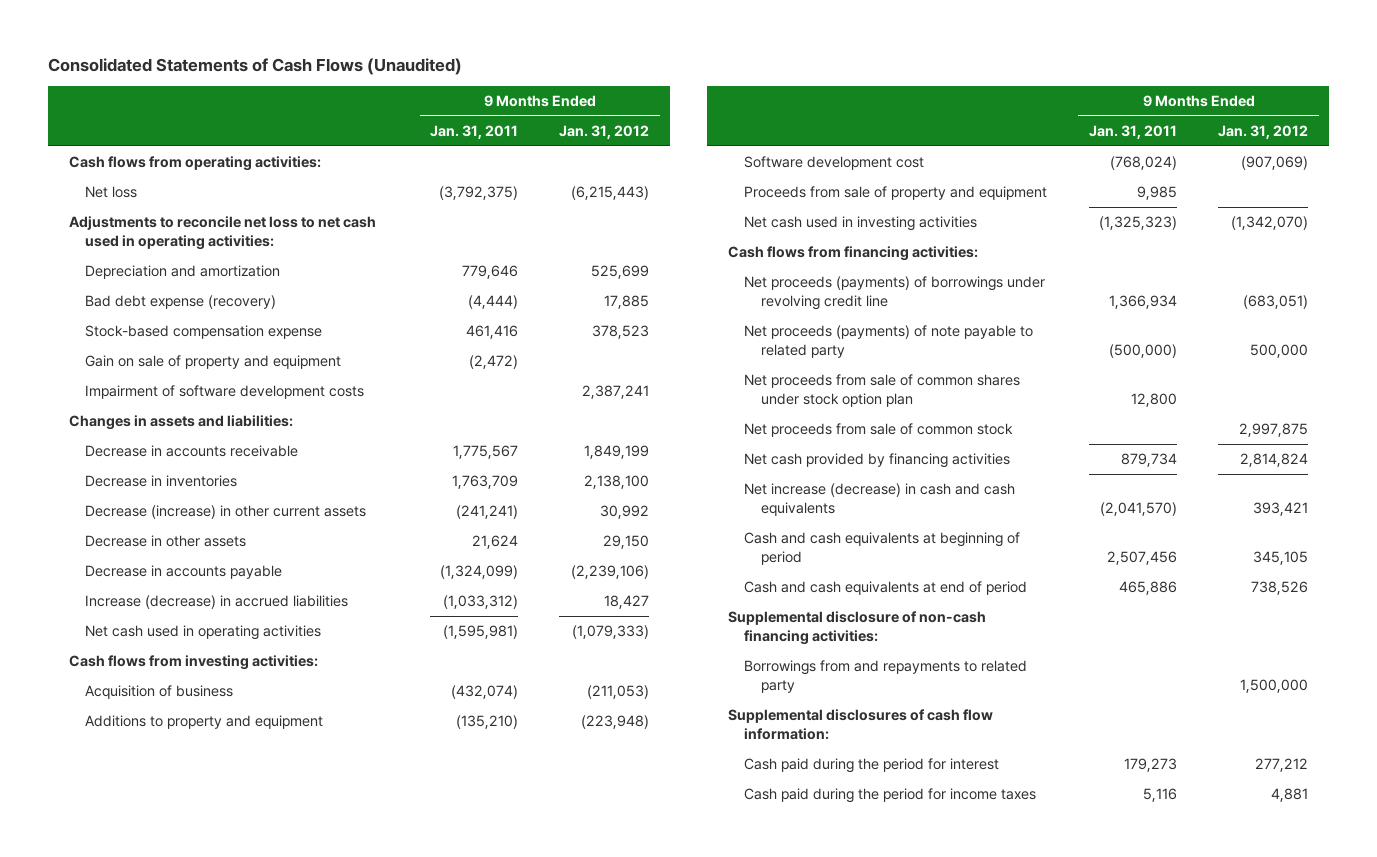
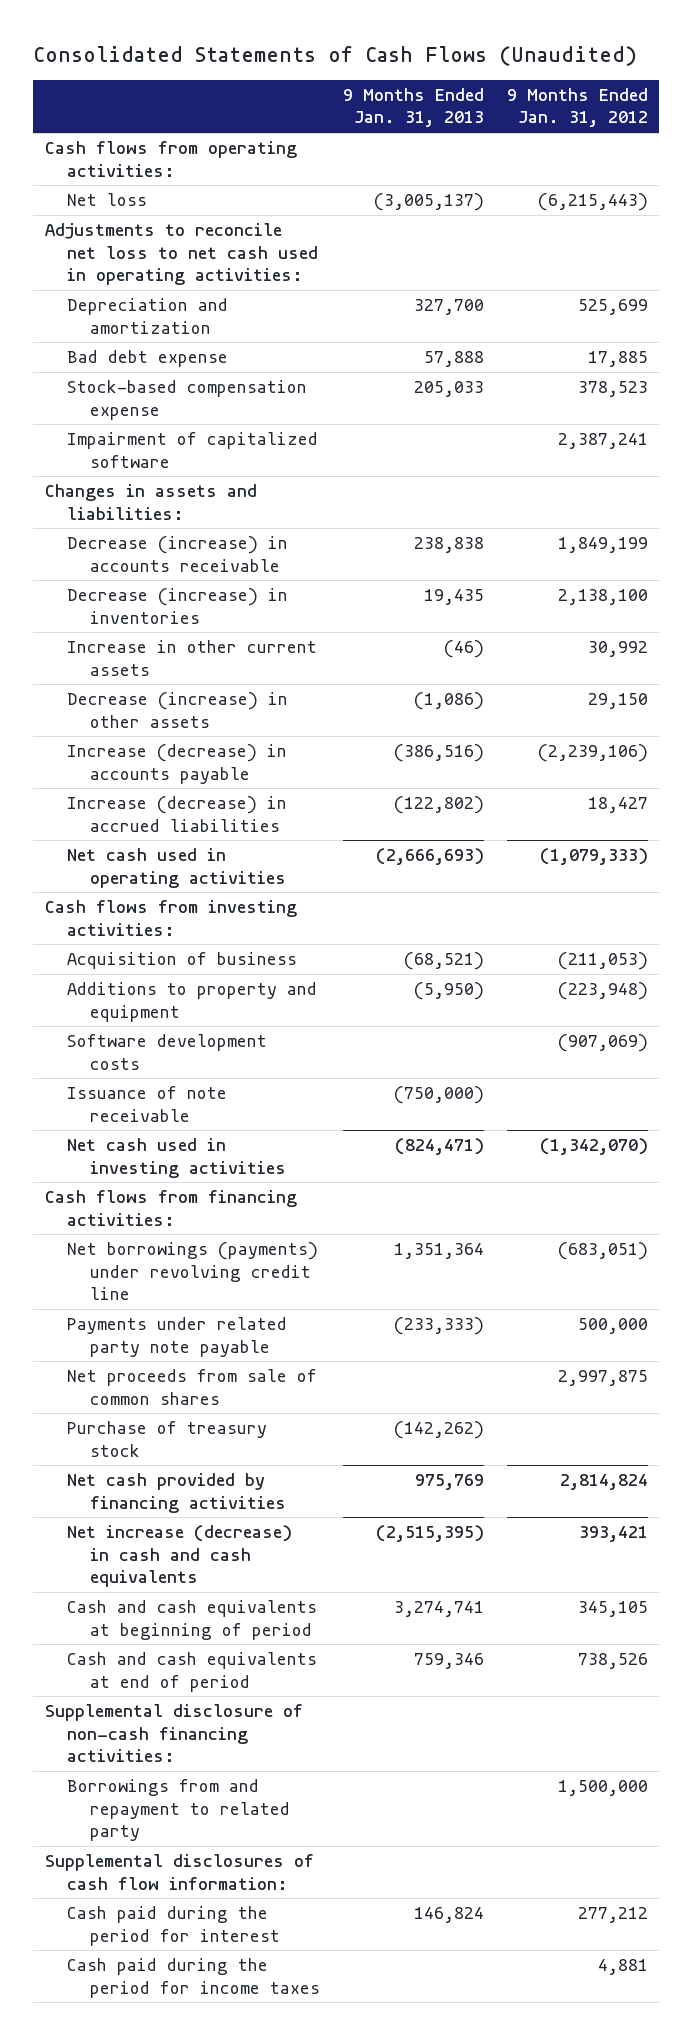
[429,124,518,139] Jan. 31, 2011 -> none
none -> [342,88,484,128] 9 Months Ended Jan. 31, 2013
[85,295,277,310] Bad debt expense (recovery) -> [67,350,229,368] Bad debt expense
[85,355,342,370] Gain on sale of property and equipment -> none
[85,385,365,400] Impairment of software development costs -> [67,432,319,468] Impairment of capitalized software
[85,445,299,458] Decrease in accounts receivable -> [67,536,289,572] Decrease (increase) in accounts receivable
[85,475,238,488] Decrease in inventories -> [67,588,289,624] Decrease (increase) in inventories
[85,505,367,520] Decrease (increase) in other current assets -> [67,640,318,676] Increase in other current assets
[85,535,247,548] Decrease in other assets -> [67,692,289,728] Decrease (increase) in other assets
[85,565,283,580] Decrease in accounts payable -> [67,744,288,784] Increase (decrease) in accounts payable
[744,186,1048,201] Proceeds from sale of property and equipment -> none
[744,156,925,171] Software development cost -> [67,1034,268,1070] Software development costs
none -> [67,1086,228,1122] Issuance of note receivable
[744,374,1021,408] Net proceeds from sale of common shares under stock option plan -> none
[744,276,1046,311] Net proceeds (payments) of borrowings under revolving credit line -> [67,1242,319,1300] Net borrowings (payments) under revolving credit line
[744,325,1034,359] Net proceeds (payments) of note payable to related party -> [67,1317,288,1357] Payments under related party note payable
[744,423,1014,438] Net proceeds from sale of common stock -> [67,1369,318,1405] Net proceeds from sale of common shares
none -> [67,1421,268,1457] Purchase of treasury stock
[744,660,1028,694] Borrowings from and repayments to related party -> [67,1779,290,1841] Borrowings from and repayment to related party

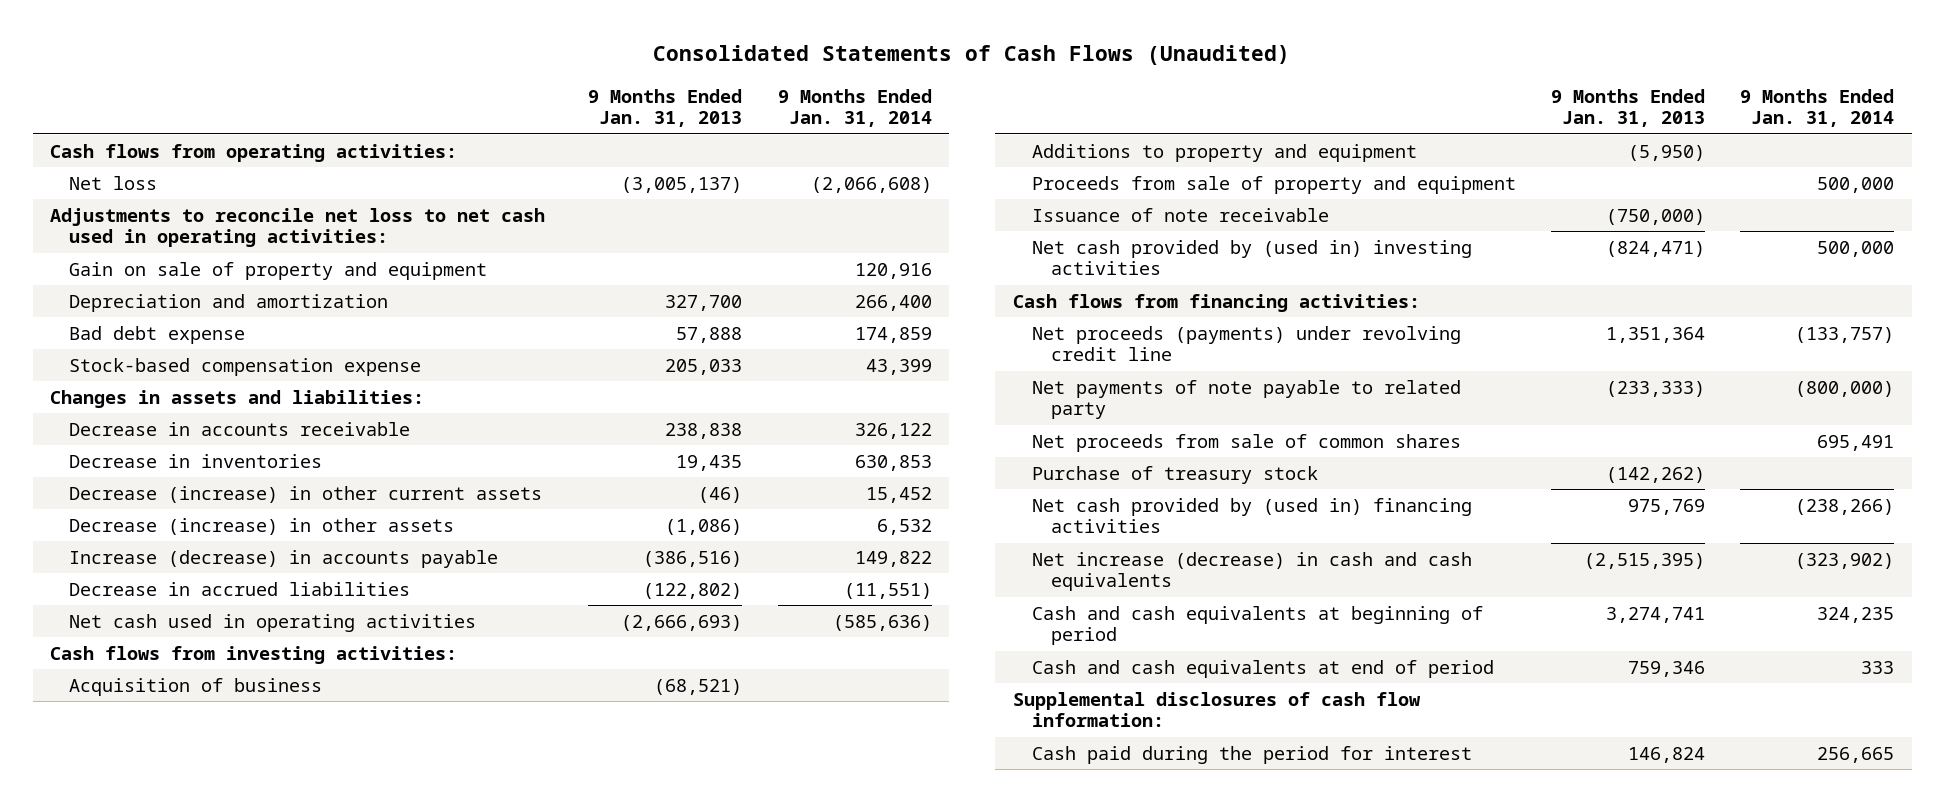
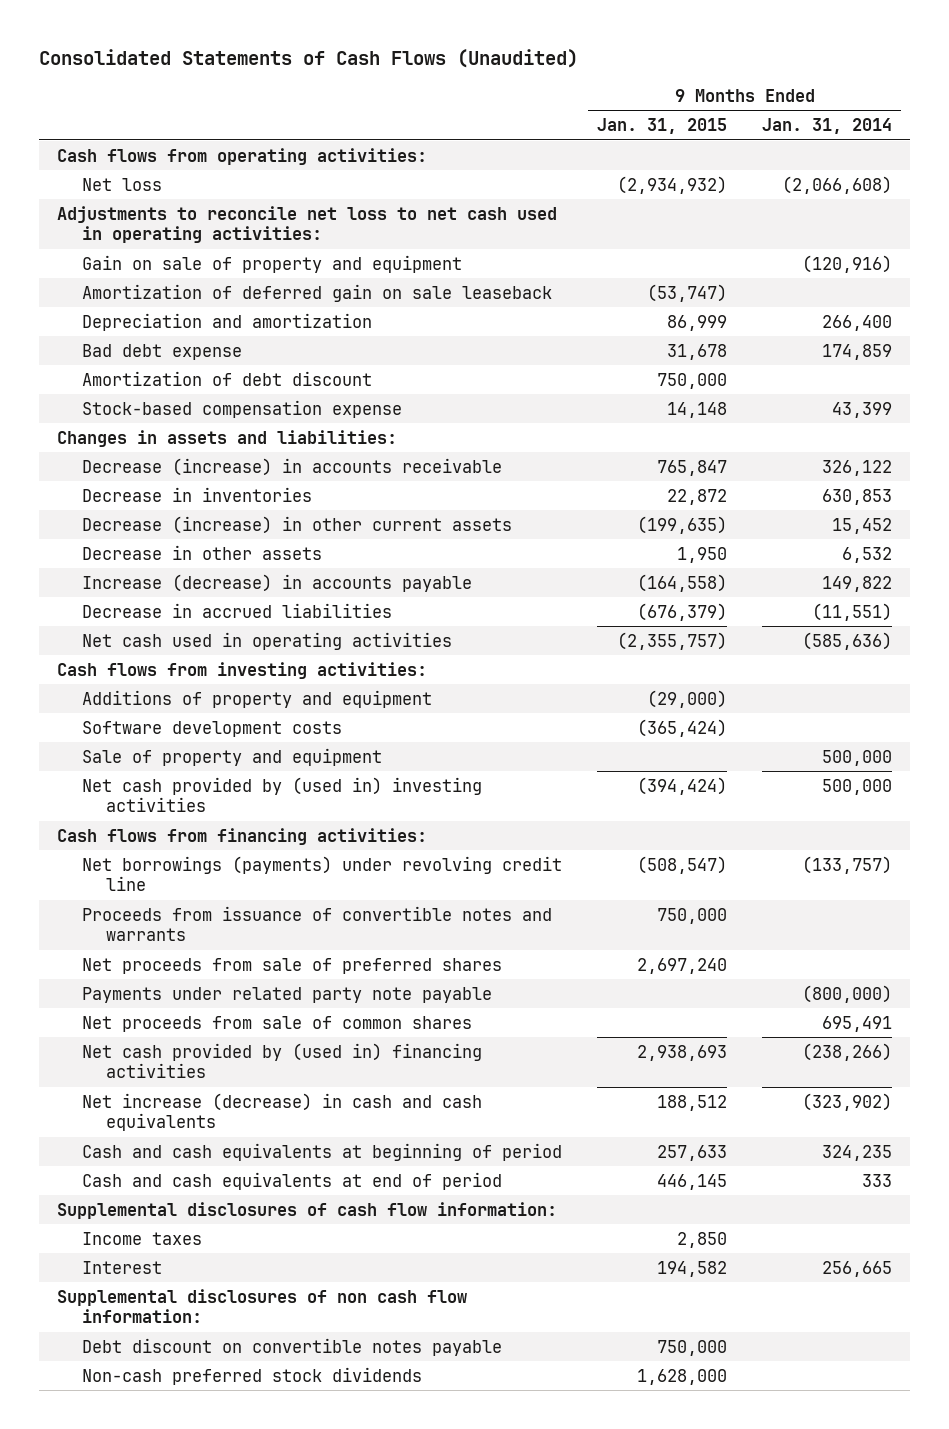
[588,88,743,128] 9 Months Ended Jan. 31, 2013 -> none
none -> [596,118,727,135] Jan. 31, 2015
[854,262,932,279] 120,916 -> [802,254,893,273] (120,916)
none -> [81,283,552,302] Amortization of deferred gain on sale leaseback
none -> [81,370,372,386] Amortization of debt discount
[69,421,411,436] Decrease in accounts receivable -> [81,457,502,476] Decrease (increase) in accounts receivable
[69,517,455,535] Decrease (increase) in other assets -> [81,544,322,560] Decrease in other assets
[69,677,323,696] Acquisition of business -> none
[1031,207,1329,222] Issuance of note receivable -> none
[1031,143,1417,162] Additions to property and equipment -> [81,689,432,708] Additions of property and equipment
none -> [81,720,342,737] Software development costs
[1031,175,1516,194] Proceeds from sale of property and equipment -> [81,747,382,766] Sale of property and equipment
[1031,325,1461,362] Net proceeds (payments) under revolving credit line -> [81,855,562,892] Net borrowings (payments) under revolving credit line
none -> [81,905,552,942] Proceeds from issuance of convertible notes and warrants
none -> [81,957,502,974] Net proceeds from sale of preferred shares
[1031,379,1461,420] Net payments of note payable to related party -> [81,986,492,1003] Payments under related party note payable
[1031,465,1318,484] Purchase of treasury stock -> none
none -> [81,1231,202,1245] Income taxes
[1031,745,1472,764] Cash paid during the period for interest -> [81,1260,162,1274] Interest
none -> [57,1288,468,1324] Supplemental disclosures of non cash flow information:
none -> [81,1337,502,1356] Debt discount on convertible notes payable
none -> [81,1366,422,1385] Non-cash preferred stock dividends

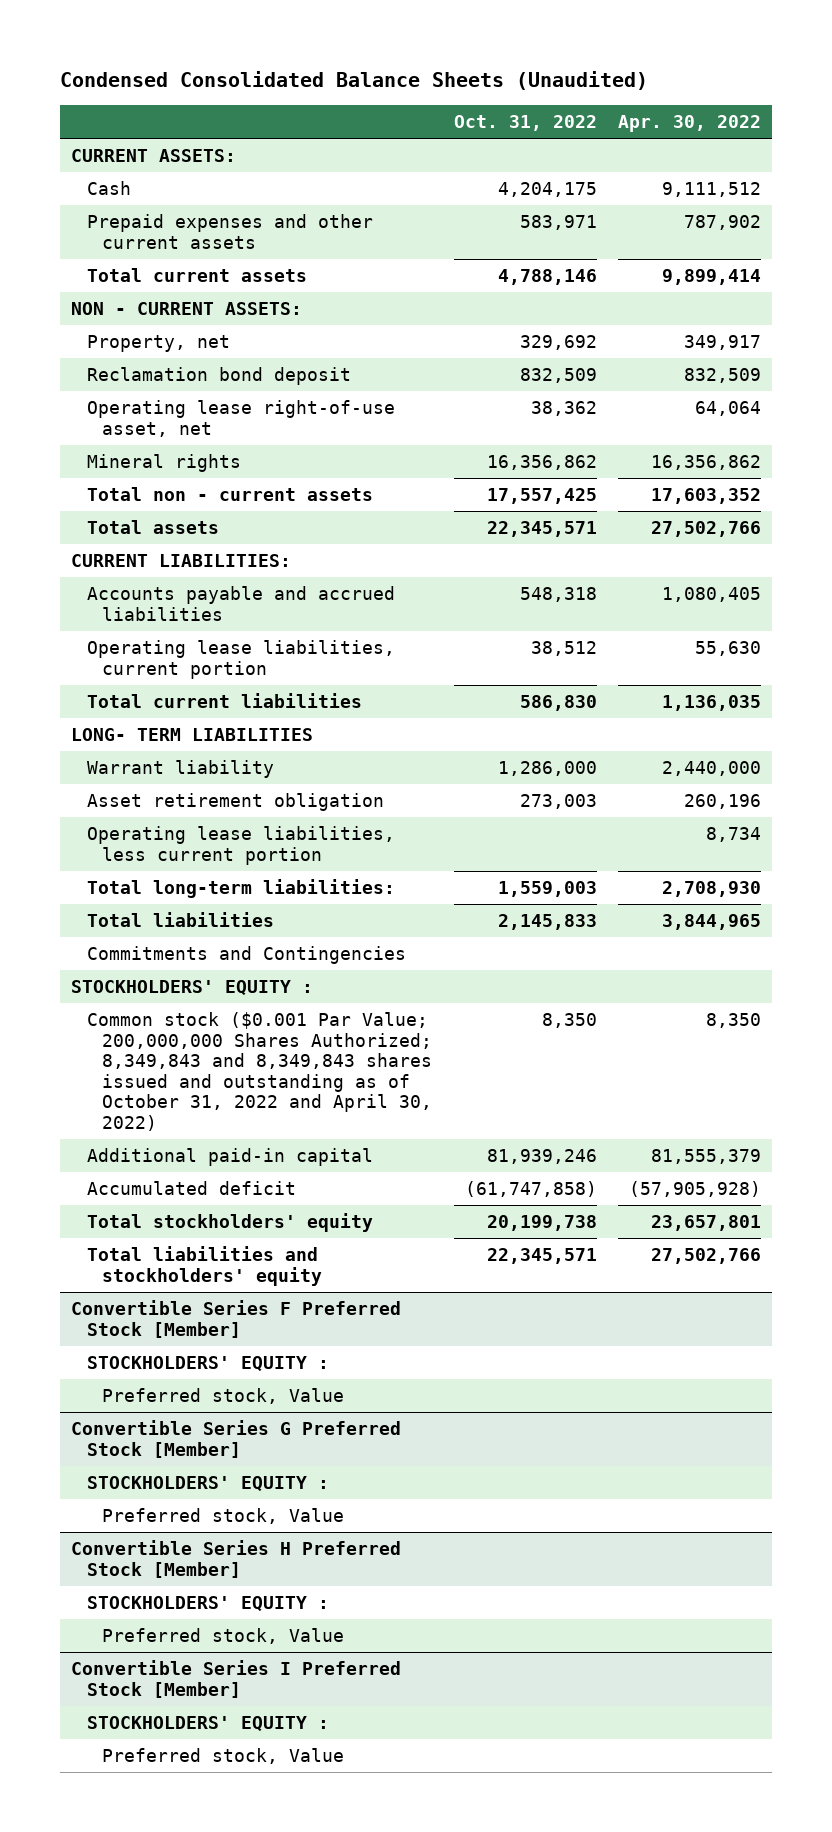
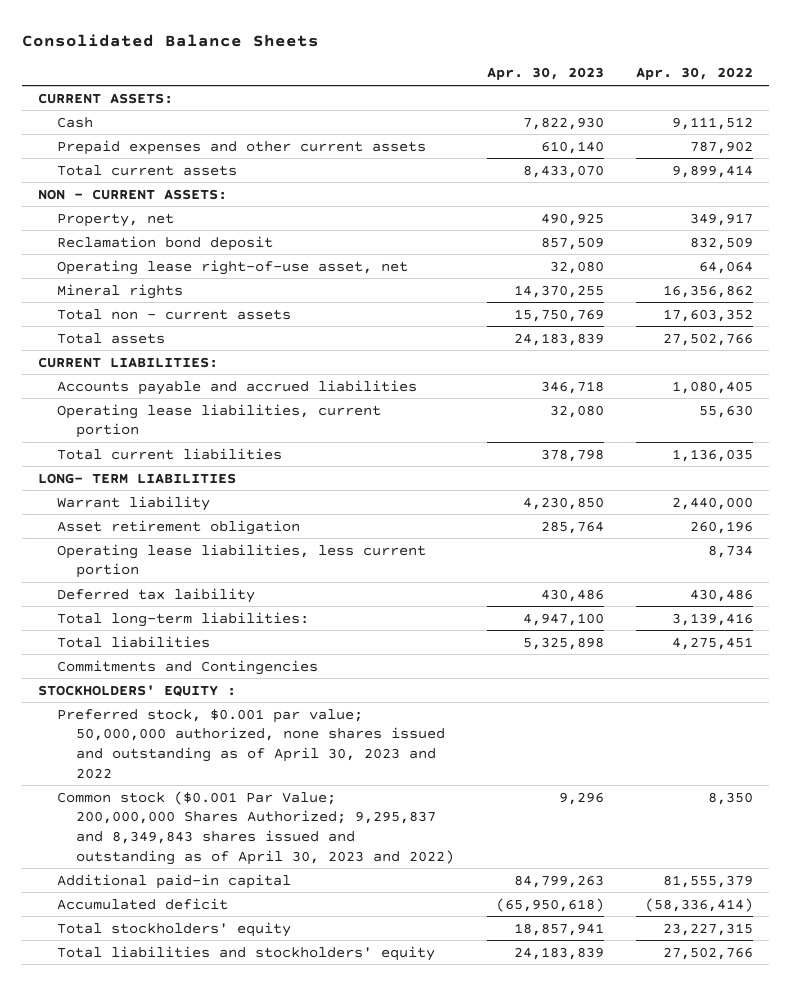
[60,71,649,91] Condensed Consolidated Balance Sheets (Unaudited) -> [21,33,319,47] Consolidated Balance Sheets
[453,114,597,131] Oct. 31, 2022 -> none
none -> [486,67,604,81] Apr. 30, 2023
none -> [57,587,256,603] Deferred tax laibility
[662,881,762,898] 2,708,930 -> [672,612,754,626] 3,139,416
[662,914,762,931] 3,844,965 -> [672,636,754,650] 4,275,451
none -> [57,708,445,779] Preferred stock, $0.001 par value; 50,000,000 authorized, none shares issued and outstanding as of April 30, 2023 and 2022
[86,1012,433,1131] Common stock ($0.001 Par Value; 200,000,000 Shares Authorized; 8,349,843 and 8,349,843 shares issued and outstanding as of October 31, 2022 and April 30, 2022) -> [57,790,454,865] Common stock ($0.001 Par Value; 200,000,000 Shares Authorized; 9,295,837 and 8,349,843 shares issued and outstanding as of April 30, 2023 and 2022)
[629,1181,762,1198] (57,905,928) -> [645,897,754,912] (58,336,414)
[651,1215,762,1232] 23,657,801 -> [663,922,754,936] 23,227,315
[71,1300,402,1338] Convertible Series F Preferred Stock [Member] -> none
[86,1356,329,1372] STOCKHOLDERS' EQUITY : -> none
[102,1388,345,1405] Preferred stock, Value -> none
[71,1420,402,1458] Convertible Series G Preferred Stock [Member] -> none
[86,1476,329,1492] STOCKHOLDERS' EQUITY : -> none
[102,1508,345,1525] Preferred stock, Value -> none
[71,1540,402,1578] Convertible Series H Preferred Stock [Member] -> none
[86,1596,329,1612] STOCKHOLDERS' EQUITY : -> none
[102,1628,345,1645] Preferred stock, Value -> none
[71,1660,402,1698] Convertible Series I Preferred Stock [Member] -> none
[86,1716,329,1732] STOCKHOLDERS' EQUITY : -> none
[102,1748,345,1765] Preferred stock, Value -> none

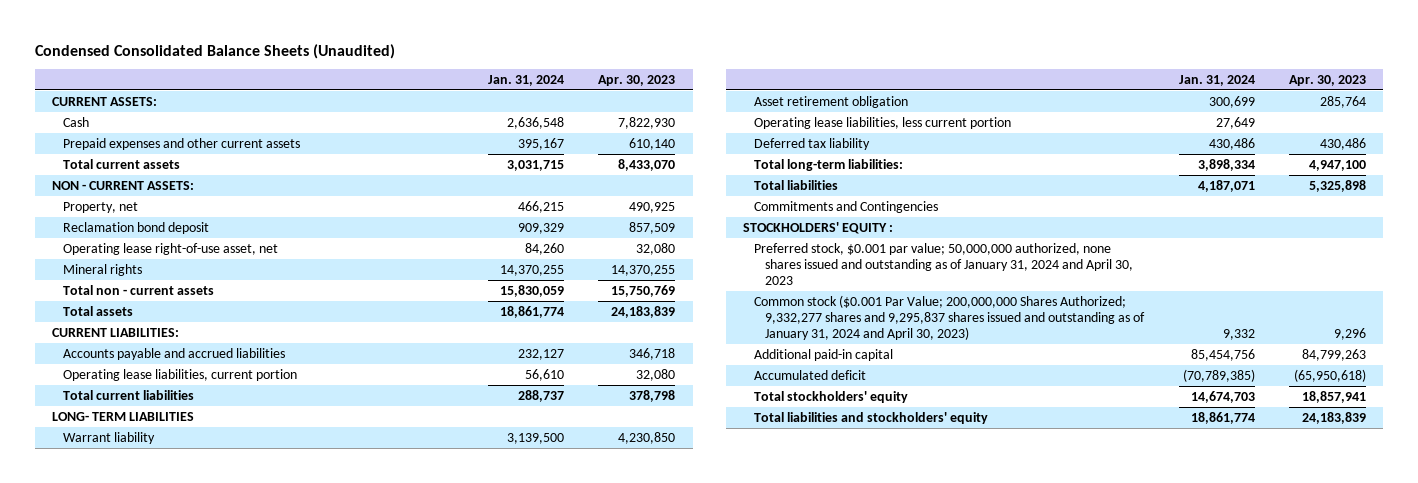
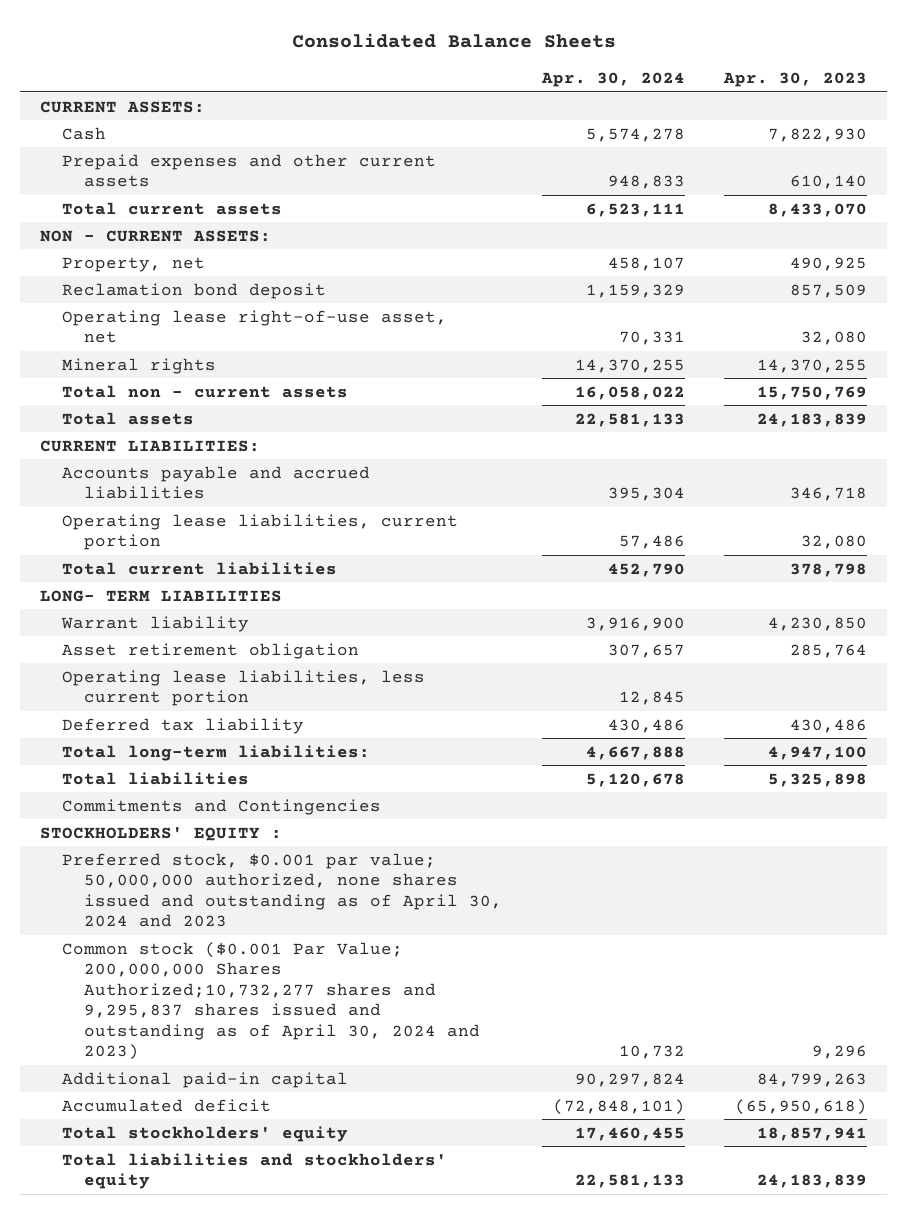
[34,43,395,59] Condensed Consolidated Balance Sheets (Unaudited) -> [291,33,616,49] Consolidated Balance Sheets
[487,74,564,86] Jan. 31, 2024 -> none
none -> [540,72,685,88] Apr. 30, 2024
[754,242,1134,285] Preferred stock, $0.001 par value; 50,000,000 authorized, none shares issued and outstanding as of January 31, 2024 and April 30, 2023 -> [62,852,503,928] Preferred stock, $0.001 par value; 50,000,000 authorized, none shares issued and outstanding as of April 30, 2024 and 2023
[754,294,1146,340] Common stock ($0.001 Par Value; 200,000,000 Shares Authorized; 9,332,277 shares and 9,295,837 shares issued and outstanding as of January 31, 2024 and April 30, 2023) -> [62,941,481,1061] Common stock ($0.001 Par Value; 200,000,000 Shares Authorized;10,732,277 shares and 9,295,837 shares issued and outstanding as of April 30, 2024 and 2023)

